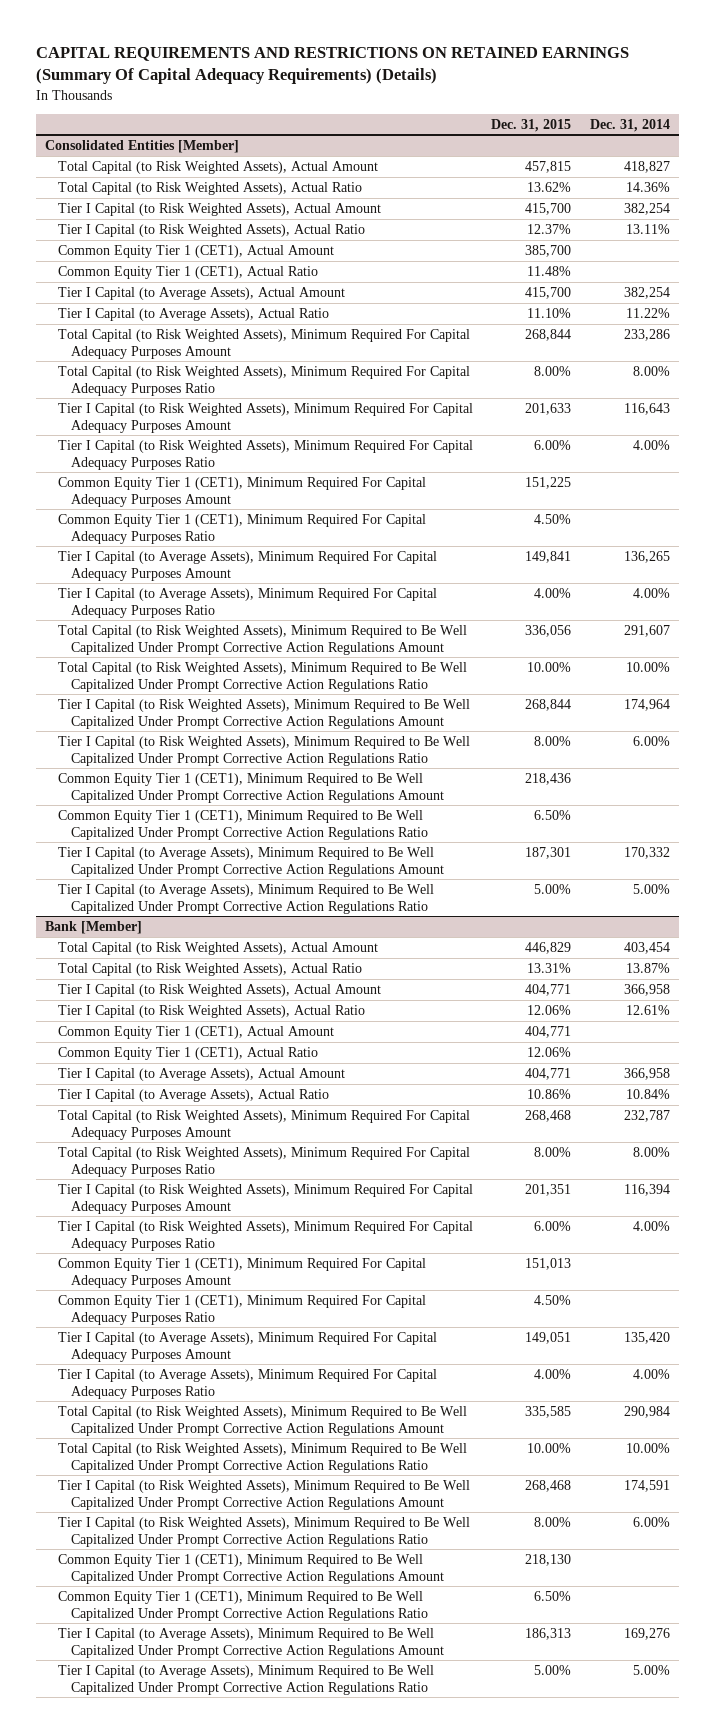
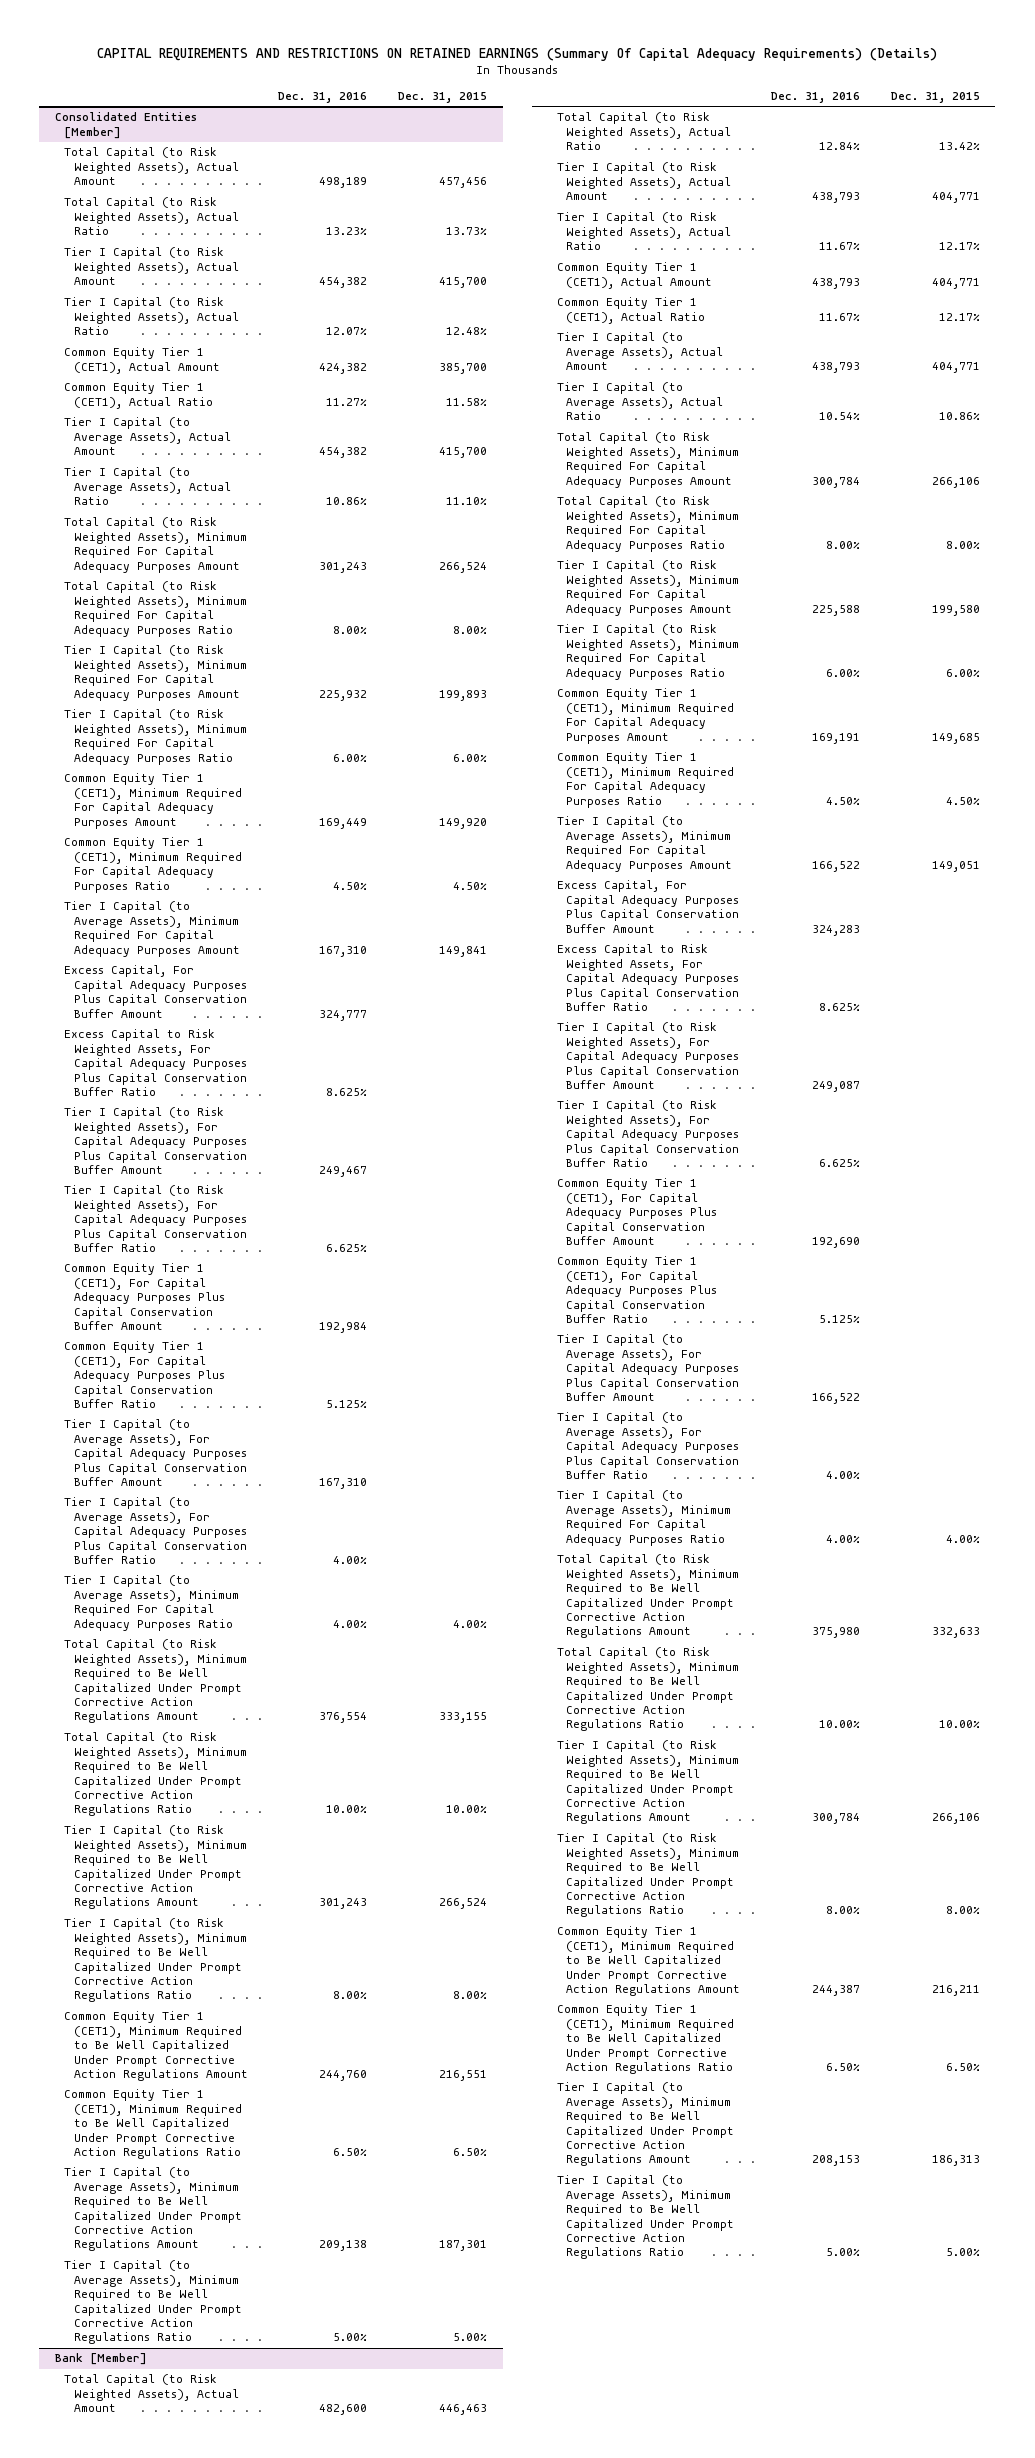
[589,118,670,132] Dec. 31, 2014 -> none
none -> [278,91,368,103] Dec. 31, 2016
[525,160,572,173] 457,815 -> [439,177,488,189] 457,456
[527,181,572,192] 13.62% -> [446,227,488,236] 13.73%
[527,223,572,234] 12.37% -> [446,327,488,336] 12.48%
[527,265,572,276] 11.48% -> [446,397,488,406] 11.58%
[525,328,572,341] 268,844 -> [439,561,488,573] 266,524
[525,402,572,415] 201,633 -> [439,689,488,701] 199,893
[525,476,572,489] 151,225 -> [439,817,488,829] 149,920
none -> [64,965,247,1018] Excess Capital, For Capital Adequacy Purposes Plus Capital Conservation Buffer Amount
none -> [64,1029,247,1097] Excess Capital to Risk Weighted Assets, For Capital Adequacy Purposes Plus Capital Conservation Buffer Ratio
none -> [64,1107,247,1175] Tier I Capital (to Risk Weighted Assets), For Capital Adequacy Purposes Plus Capital Conservation Buffer Amount
none -> [64,1185,247,1253] Tier I Capital (to Risk Weighted Assets), For Capital Adequacy Purposes Plus Capital Conservation Buffer Ratio
none -> [64,1263,225,1331] Common Equity Tier 1 (CET1), For Capital Adequacy Purposes Plus Capital Conservation Buffer Amount
none -> [64,1341,225,1409] Common Equity Tier 1 (CET1), For Capital Adequacy Purposes Plus Capital Conservation Buffer Ratio
none -> [64,1419,247,1487] Tier I Capital (to Average Assets), For Capital Adequacy Purposes Plus Capital Conservation Buffer Amount
none -> [64,1497,247,1565] Tier I Capital (to Average Assets), For Capital Adequacy Purposes Plus Capital Conservation Buffer Ratio
[525,624,572,637] 336,056 -> [439,1712,488,1724] 333,155
[525,698,572,711] 268,844 -> [439,1898,488,1910] 266,524
[525,772,572,785] 218,436 -> [439,2070,488,2082] 216,551
[525,941,572,954] 446,829 -> [439,2404,488,2416] 446,463
[527,962,572,973] 13.31% -> [938,142,980,151] 13.42%
[527,1004,572,1015] 12.06% -> [938,242,980,251] 12.17%
[527,1046,572,1057] 12.06% -> [938,312,980,321] 12.17%
[525,1109,572,1122] 268,468 -> [931,476,980,488] 266,106
[525,1183,572,1196] 201,351 -> [931,604,980,616] 199,580
[525,1257,572,1270] 151,013 -> [931,732,980,744] 149,685
none -> [556,880,740,933] Excess Capital, For Capital Adequacy Purposes Plus Capital Conservation Buffer Amount
none -> [556,944,740,1012] Excess Capital to Risk Weighted Assets, For Capital Adequacy Purposes Plus Capital Conservation Buffer Ratio
none -> [556,1022,740,1090] Tier I Capital (to Risk Weighted Assets), For Capital Adequacy Purposes Plus Capital Conservation Buffer Amount
none -> [556,1100,740,1168] Tier I Capital (to Risk Weighted Assets), For Capital Adequacy Purposes Plus Capital Conservation Buffer Ratio
none -> [556,1178,718,1246] Common Equity Tier 1 (CET1), For Capital Adequacy Purposes Plus Capital Conservation Buffer Amount
none -> [556,1256,718,1324] Common Equity Tier 1 (CET1), For Capital Adequacy Purposes Plus Capital Conservation Buffer Ratio
none -> [556,1334,740,1402] Tier I Capital (to Average Assets), For Capital Adequacy Purposes Plus Capital Conservation Buffer Amount
none -> [556,1412,740,1480] Tier I Capital (to Average Assets), For Capital Adequacy Purposes Plus Capital Conservation Buffer Ratio
[525,1405,572,1418] 335,585 -> [931,1627,980,1639] 332,633
[525,1479,572,1492] 268,468 -> [931,1813,980,1825] 266,106
[525,1553,572,1566] 218,130 -> [931,1985,980,1997] 216,211

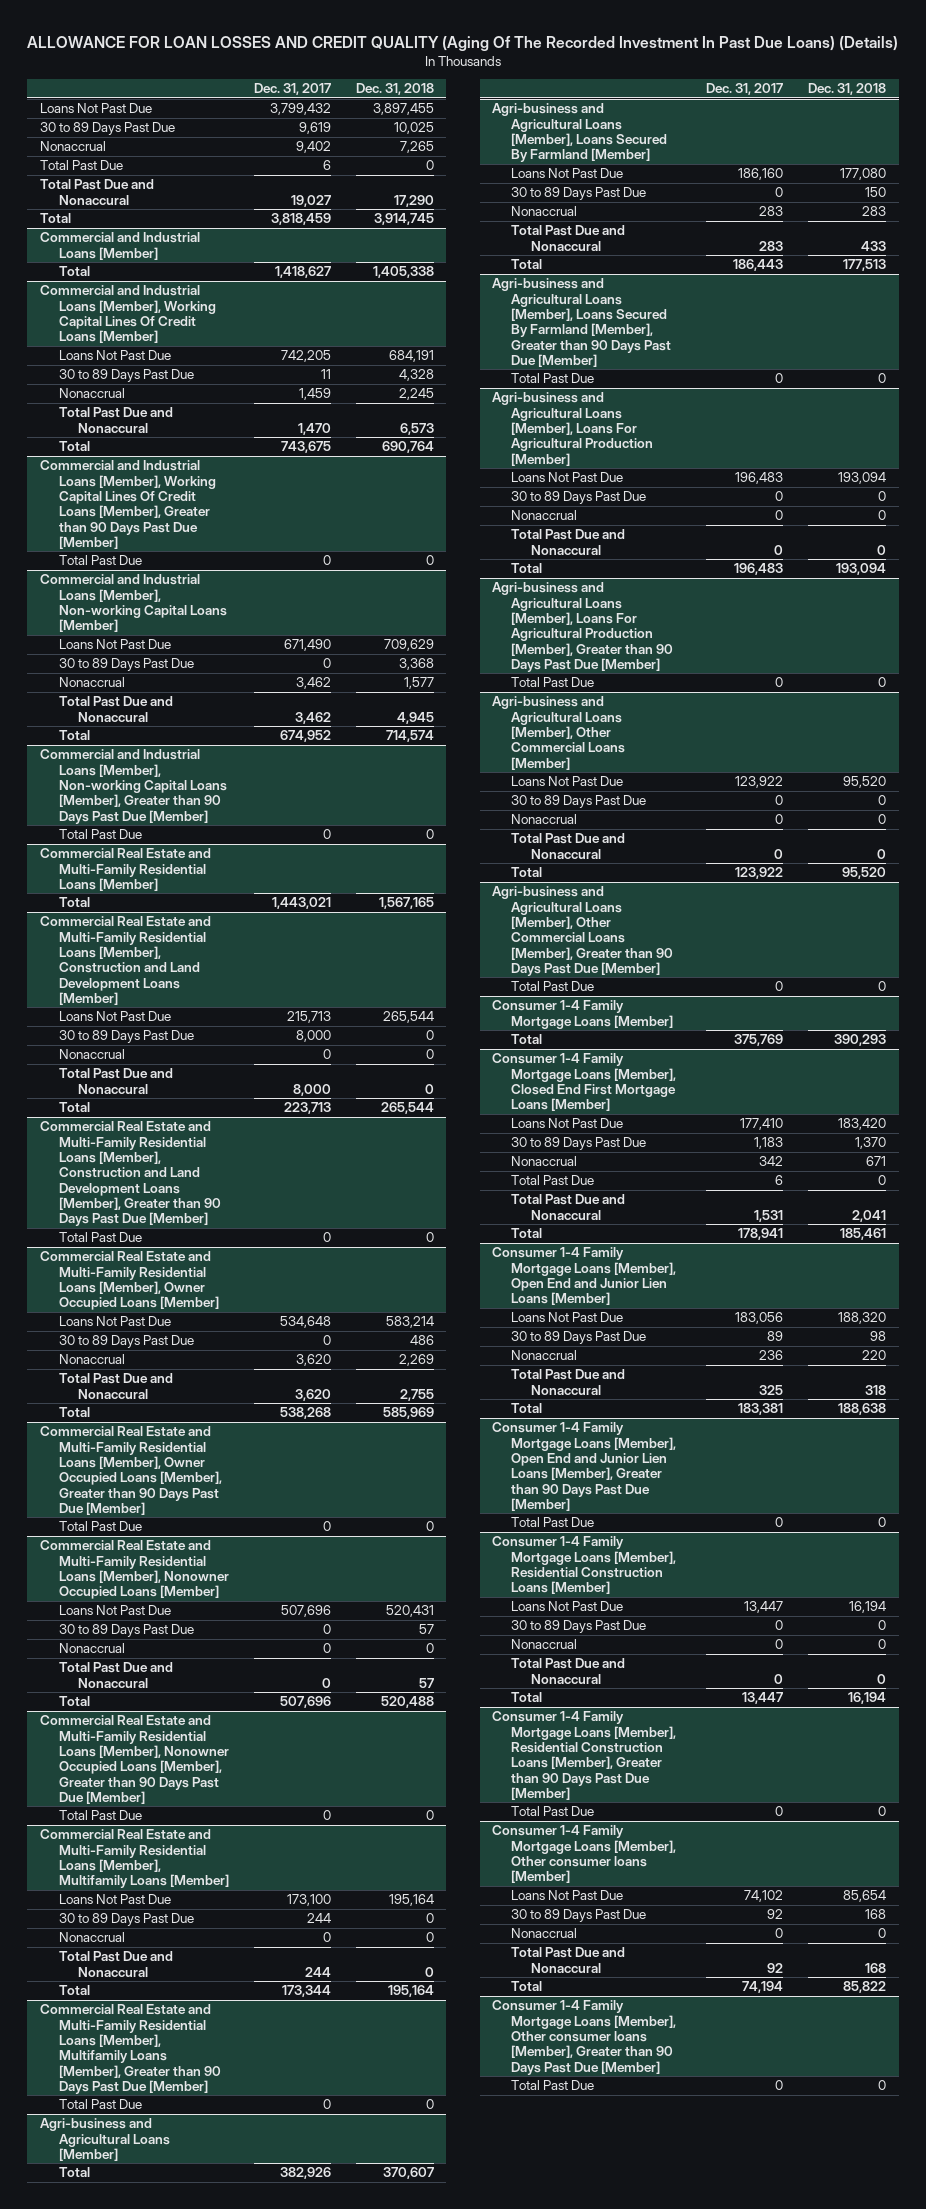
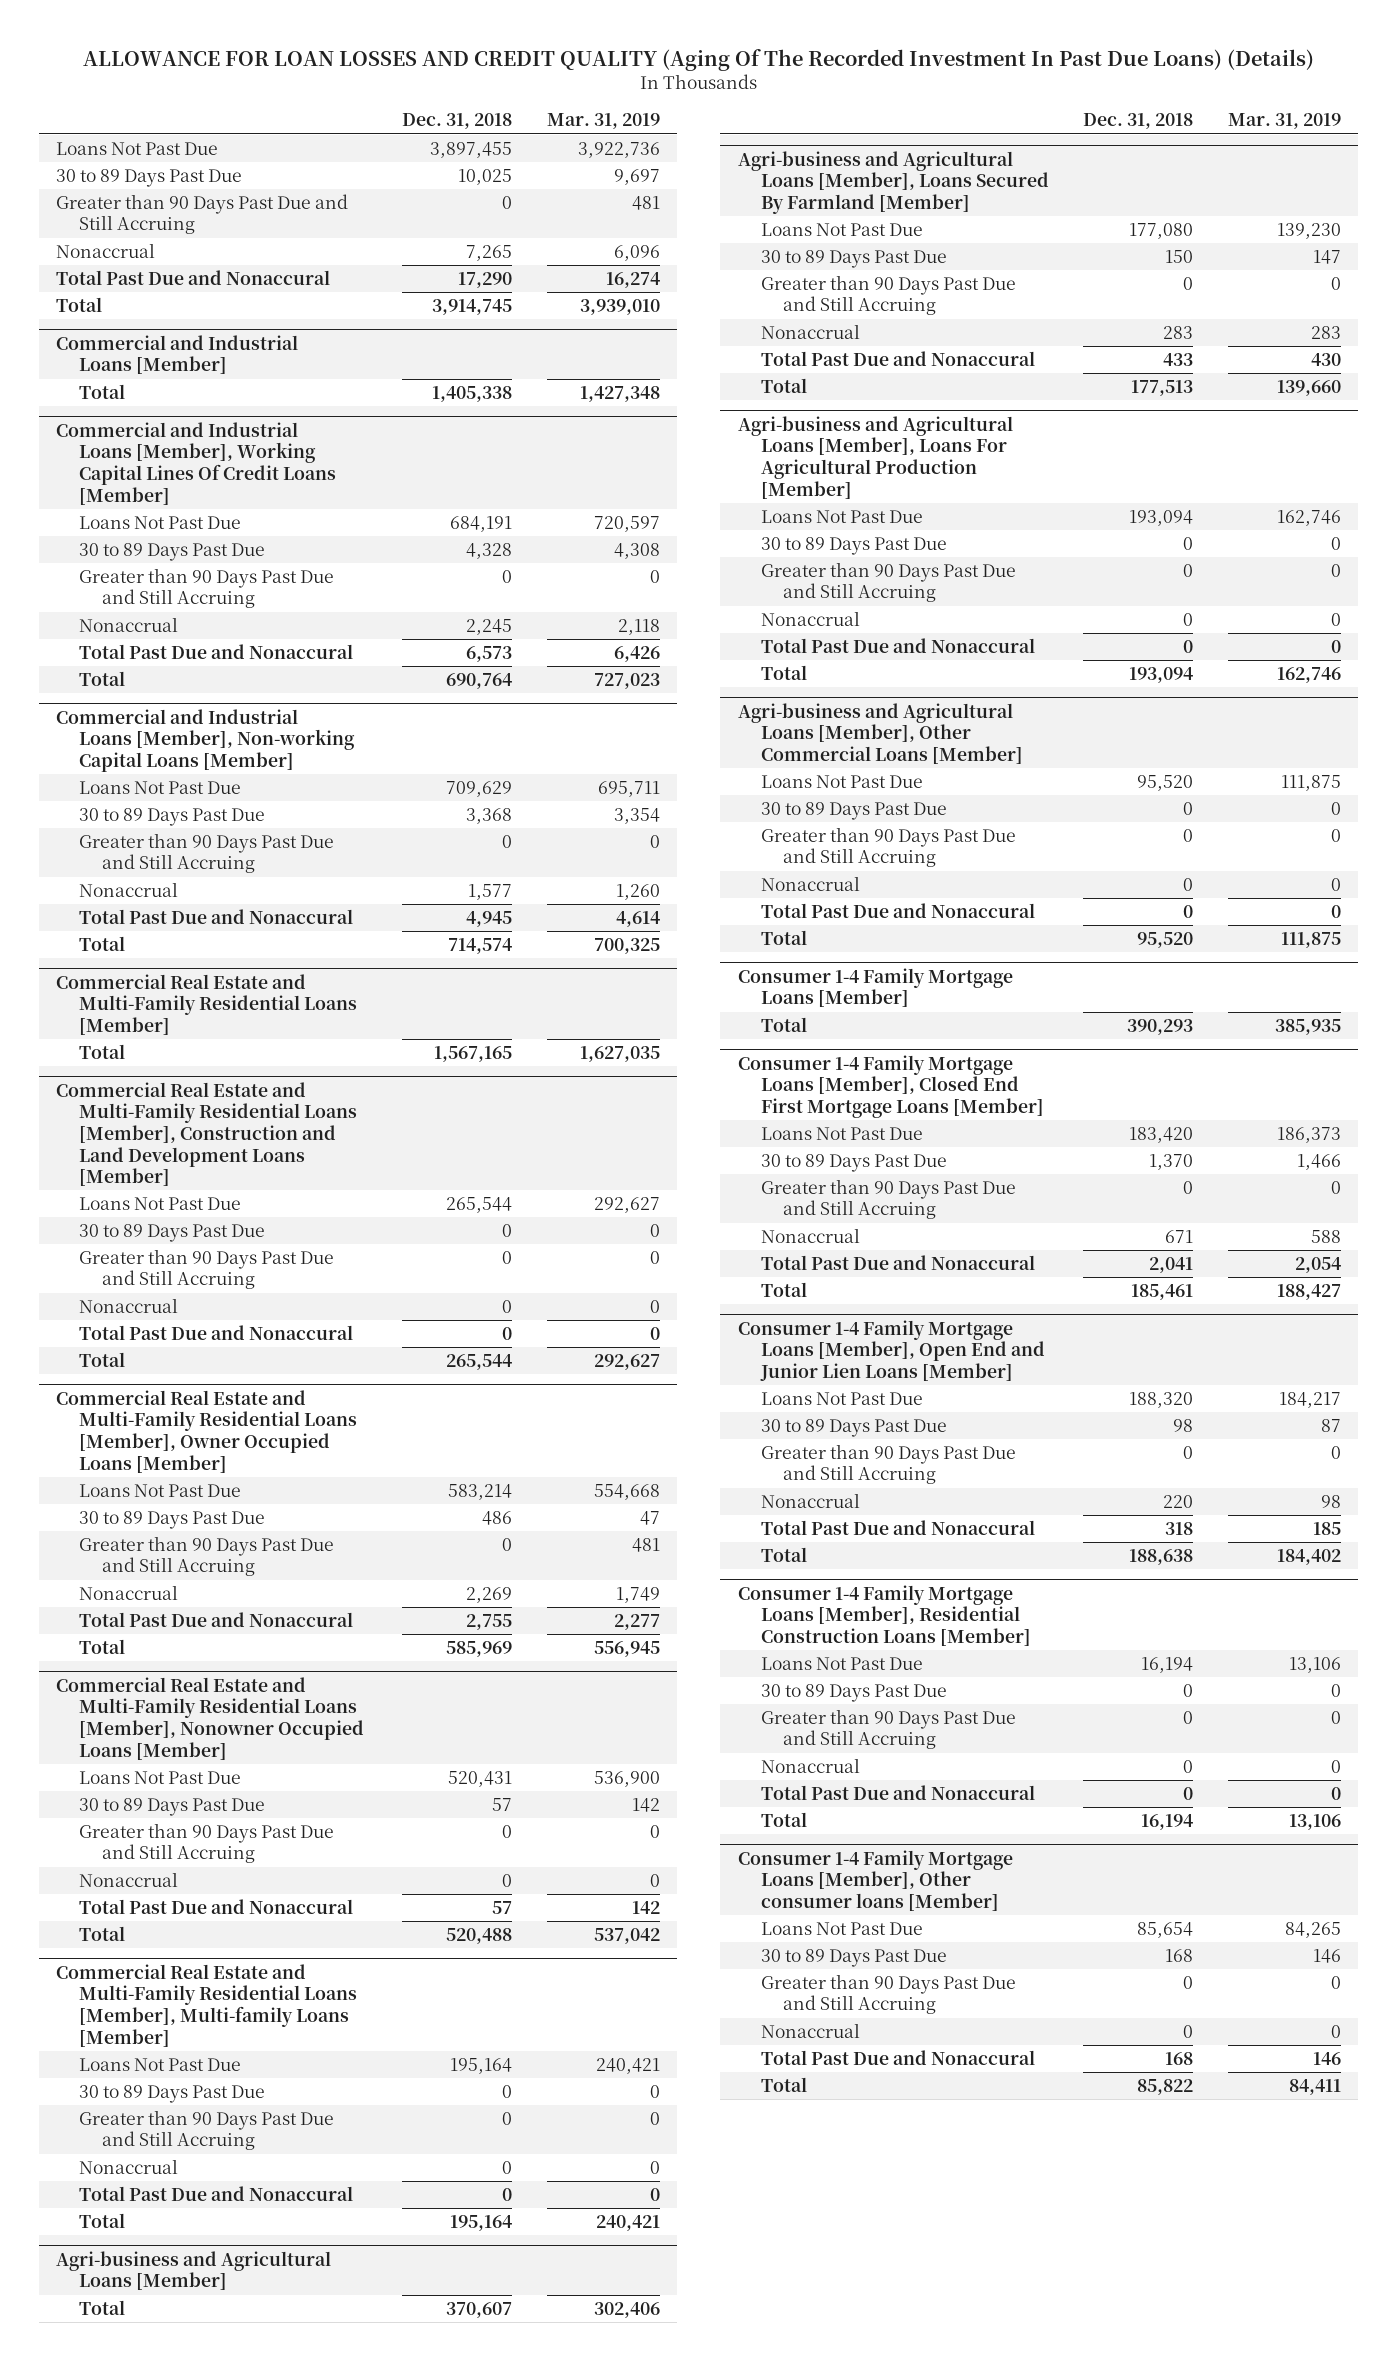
[254,83,332,96] Dec. 31, 2017 -> none
none -> [546,113,660,130] Mar. 31, 2019
none -> [56,193,349,235] Greater than 90 Days Past Due and Still Accruing
[39,160,123,171] Total Past Due -> none
none -> [79,567,335,609] Greater than 90 Days Past Due and Still Accruing
[39,460,217,549] Commercial and Industrial Loans [Member], Working Capital Lines Of Credit Loans [Member], Greater than 90 Days Past Due [Member] -> none
[59,555,143,566] Total Past Due -> none
none -> [79,832,335,874] Greater than 90 Days Past Due and Still Accruing
[39,749,228,824] Commercial and Industrial Loans [Member], Non-working Capital Loans [Member], Greater than 90 Days Past Due [Member] -> none
[59,829,143,840] Total Past Due -> none
none -> [79,1248,335,1290] Greater than 90 Days Past Due and Still Accruing
[39,1121,222,1227] Commercial Real Estate and Multi-Family Residential Loans [Member], Construction and Land Development Loans [Member], Greater than 90 Days Past Due [Member] -> none
[59,1232,143,1243] Total Past Due -> none
none -> [79,1535,335,1577] Greater than 90 Days Past Due and Still Accruing
[39,1426,223,1515] Commercial Real Estate and Multi-Family Residential Loans [Member], Owner Occupied Loans [Member], Greater than 90 Days Past Due [Member] -> none
[59,1521,143,1532] Total Past Due -> none
none -> [79,1822,335,1864] Greater than 90 Days Past Due and Still Accruing
[39,1715,230,1804] Commercial Real Estate and Multi-Family Residential Loans [Member], Nonowner Occupied Loans [Member], Greater than 90 Days Past Due [Member] -> none
[59,1810,143,1821] Total Past Due -> none
[39,1829,230,1889] Commercial Real Estate and Multi-Family Residential Loans [Member], Multifamily Loans [Member] -> [56,1963,358,2047] Commercial Real Estate and Multi-Family Residential Loans [Member], Multi-family Loans [Member]
none -> [79,2109,335,2151] Greater than 90 Days Past Due and Still Accruing
[39,2004,222,2094] Commercial Real Estate and Multi-Family Residential Loans [Member], Multifamily Loans [Member], Greater than 90 Days Past Due [Member] -> none
[59,2099,143,2110] Total Past Due -> none
none -> [760,274,1016,316] Greater than 90 Days Past Due and Still Accruing
[492,278,672,367] Agri-business and Agricultural Loans [Member], Loans Secured By Farmland [Member], Greater than 90 Days Past Due [Member] -> none
[511,373,595,384] Total Past Due -> none
none -> [760,561,1016,603] Greater than 90 Days Past Due and Still Accruing
[492,582,674,672] Agri-business and Agricultural Loans [Member], Loans For Agricultural Production [Member], Greater than 90 Days Past Due [Member] -> none
[511,677,595,688] Total Past Due -> none
none -> [760,826,1016,868] Greater than 90 Days Past Due and Still Accruing
[492,886,674,976] Agri-business and Agricultural Loans [Member], Other Commercial Loans [Member], Greater than 90 Days Past Due [Member] -> none
[511,981,595,992] Total Past Due -> none
none -> [760,1178,1016,1220] Greater than 90 Days Past Due and Still Accruing
[511,1175,595,1186] Total Past Due -> none
none -> [760,1443,1016,1485] Greater than 90 Days Past Due and Still Accruing
[492,1422,677,1511] Consumer 1-4 Family Mortgage Loans [Member], Open End and Junior Lien Loans [Member], Greater than 90 Days Past Due [Member] -> none
[511,1517,595,1528] Total Past Due -> none
none -> [760,1708,1016,1750] Greater than 90 Days Past Due and Still Accruing
[492,1711,677,1800] Consumer 1-4 Family Mortgage Loans [Member], Residential Construction Loans [Member], Greater than 90 Days Past Due [Member] -> none
[511,1806,595,1817] Total Past Due -> none
none -> [760,1973,1016,2015] Greater than 90 Days Past Due and Still Accruing
[492,2000,677,2075] Consumer 1-4 Family Mortgage Loans [Member], Other consumer loans [Member], Greater than 90 Days Past Due [Member] -> none
[511,2080,595,2091] Total Past Due -> none

